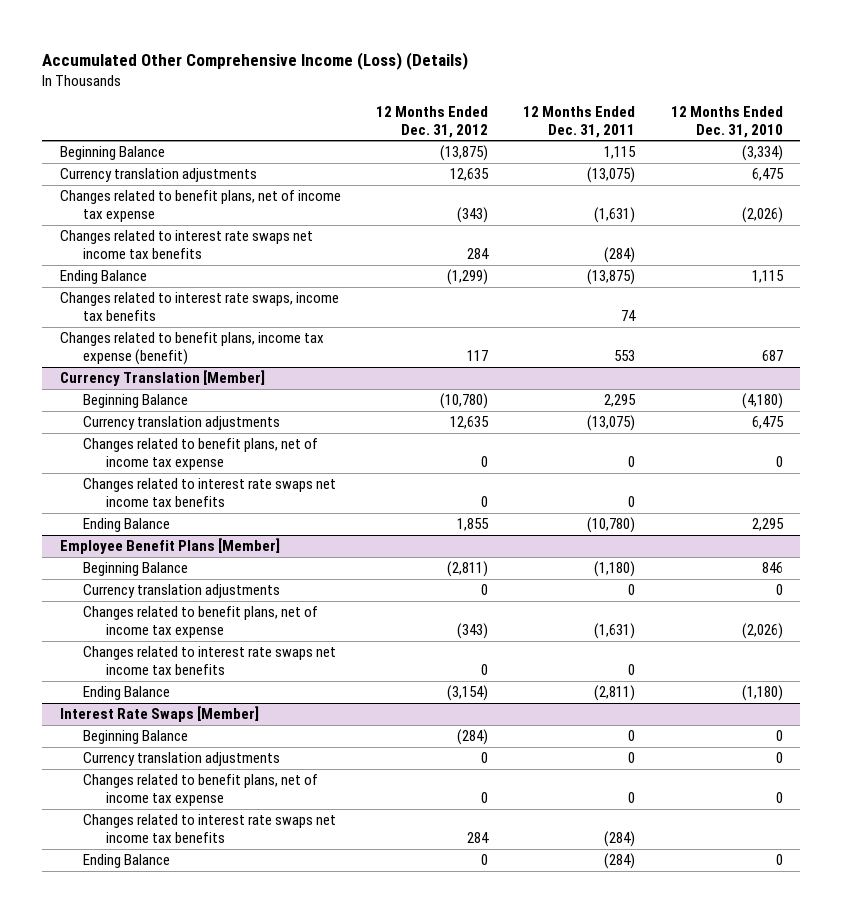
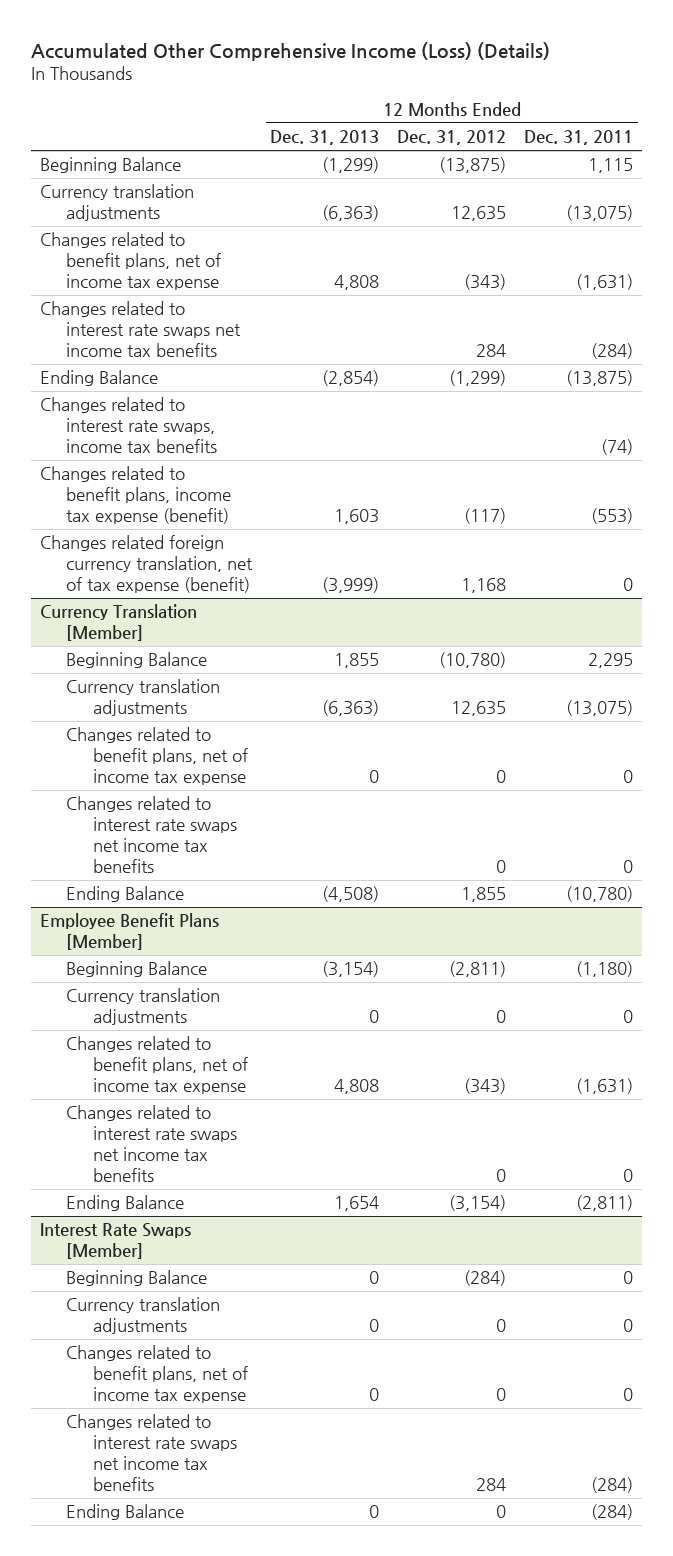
[670,105,783,138] 12 Months Ended Dec. 31, 2010 -> none
none -> [270,130,380,146] Dec. 31, 2013
[621,310,637,322] 74 -> [601,438,634,455] (74)
[467,350,489,362] 117 -> [464,507,507,524] (117)
[614,350,636,362] 553 -> [591,507,634,524] (553)
none -> [40,535,254,593] Changes related foreign currency translation, net of tax expense (benefit)

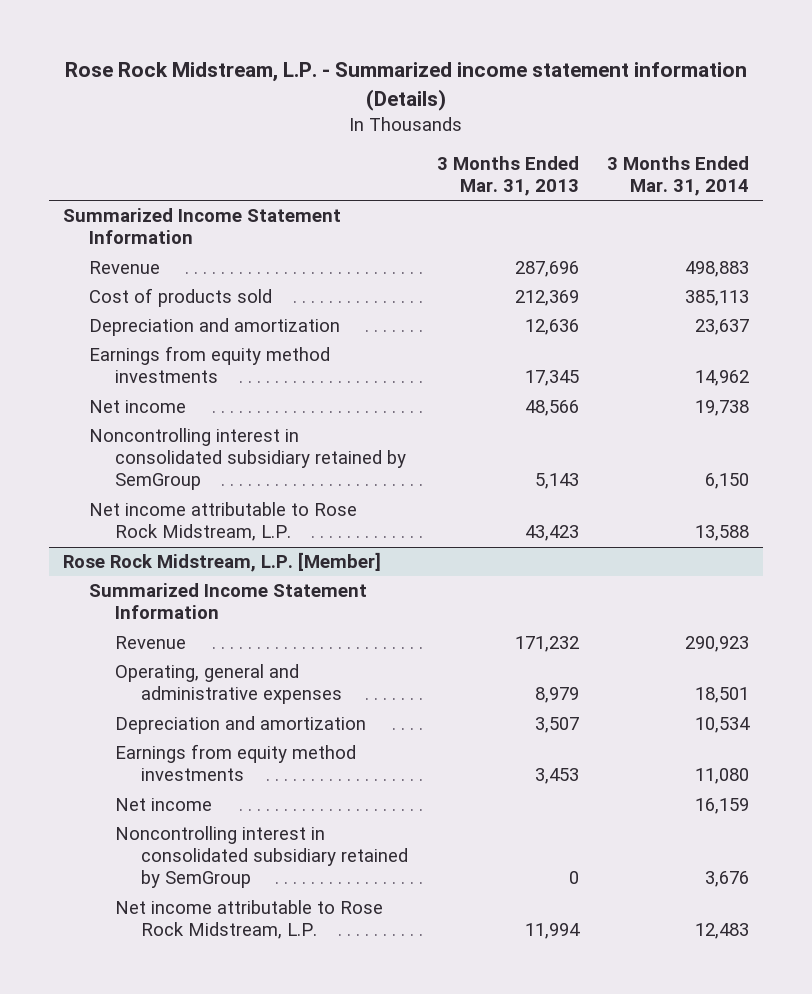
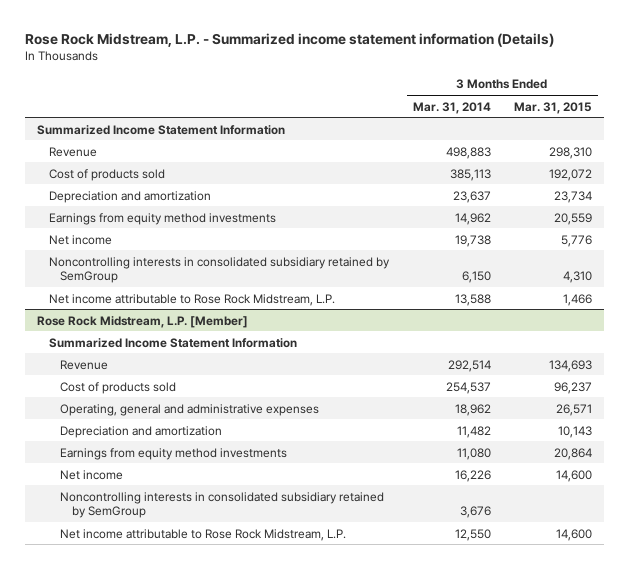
[436,156,579,197] 3 Months Ended Mar. 31, 2013 -> none
none -> [514,101,593,114] Mar. 31, 2015
[89,428,407,491] Noncontrolling interest in consolidated subsidiary retained by SemGroup -> [48,256,390,284] Noncontrolling interests in consolidated subsidiary retained by SemGroup
[685,636,750,653] 290,923 -> [447,359,491,372] 292,514
none -> [60,381,177,394] Cost of products sold
[695,687,750,704] 18,501 -> [454,403,491,416] 18,962
[695,717,751,734] 10,534 -> [456,425,491,438] 11,482
[695,798,750,815] 16,159 -> [454,469,491,482] 16,226
[115,826,409,889] Noncontrolling interest in consolidated subsidiary retained by SemGroup -> [60,491,385,519] Noncontrolling interests in consolidated subsidiary retained by SemGroup
[695,923,750,940] 12,483 -> [454,528,491,541] 12,550

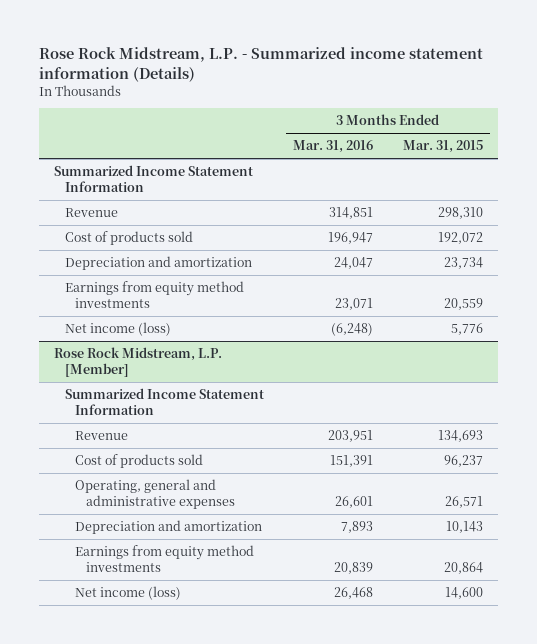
[412,101,491,114] Mar. 31, 2014 -> none
none -> [293,140,374,154] Mar. 31, 2016
[48,256,390,284] Noncontrolling interests in consolidated subsidiary retained by SemGroup -> none
[48,293,335,306] Net income attributable to Rose Rock Midstream, L.P. -> none
[48,234,112,245] Net income -> [64,322,171,337] Net income (loss)
[60,491,385,519] Noncontrolling interests in consolidated subsidiary retained by SemGroup -> none
[60,528,347,541] Net income attributable to Rose Rock Midstream, L.P. -> none
[60,469,124,480] Net income -> [75,586,182,601] Net income (loss)

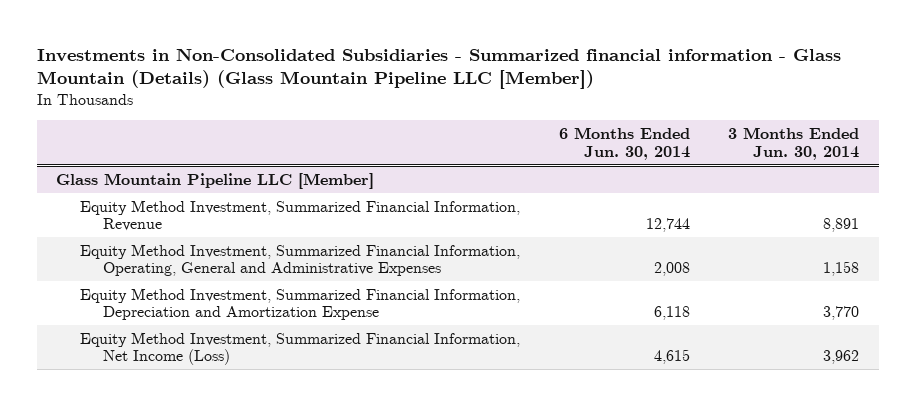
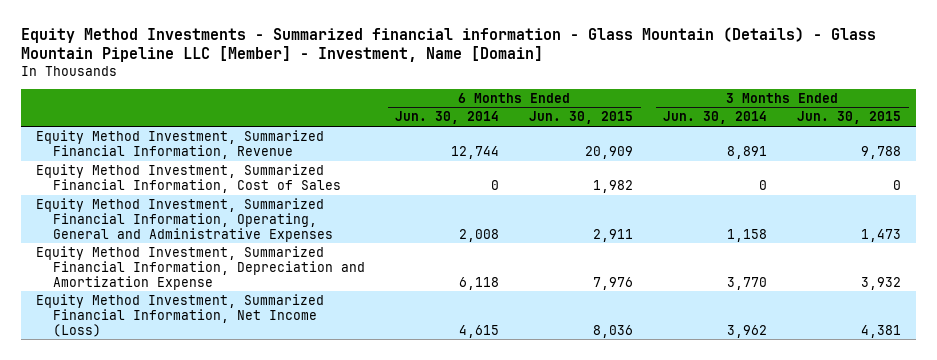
[36,47,841,90] Investments in Non-Consolidated Subsidiaries - Summarized financial information - Glass Mountain (Details) (Glass Mountain Pipeline LLC [Member]) -> [20,27,876,63] Equity Method Investments - Summarized financial information - Glass Mountain (Details) - Glass Mountain Pipeline LLC [Member] - Investment, Name [Domain]
none -> [529,111,634,125] Jun. 30, 2015
none -> [797,111,902,125] Jun. 30, 2015
[56,172,375,189] Glass Mountain Pipeline LLC [Member] -> none
none -> [35,163,341,193] Equity Method Investment, Summarized Financial Information, Cost of Sales

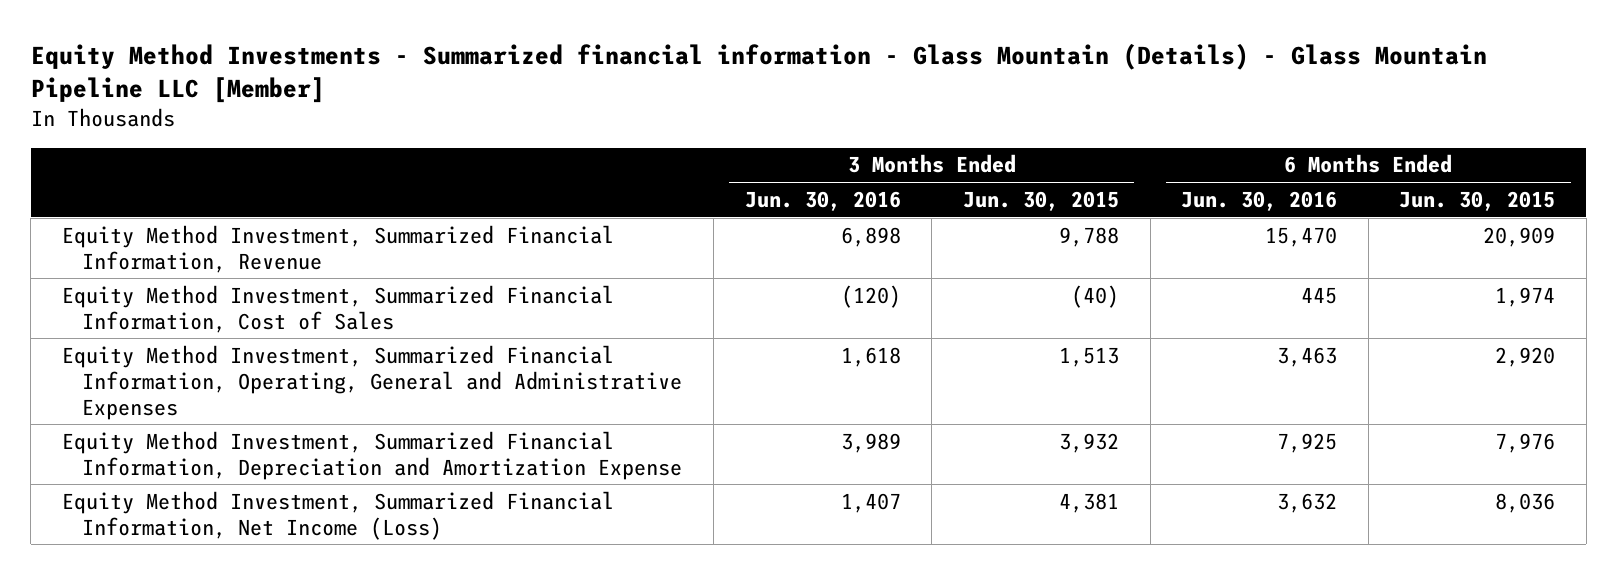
[20,27,876,63] Equity Method Investments - Summarized financial information - Glass Mountain (Details) - Glass Mountain Pipeline LLC [Member] - Investment, Name [Domain] -> [30,43,1487,104] Equity Method Investments - Summarized financial information - Glass Mountain (Details) - Glass Mountain Pipeline LLC [Member]
[395,111,500,125] Jun. 30, 2014 -> none
[663,111,768,125] Jun. 30, 2014 -> none
none -> [744,190,901,211] Jun. 30, 2016
none -> [1181,190,1338,211] Jun. 30, 2016
[593,179,634,193] 1,982 -> [1495,286,1556,307] 1,974
[893,179,902,190] 0 -> [1070,284,1119,308] (40)
[593,228,634,242] 2,911 -> [1495,346,1556,367] 2,920
[861,228,902,242] 1,473 -> [1058,346,1119,367] 1,513

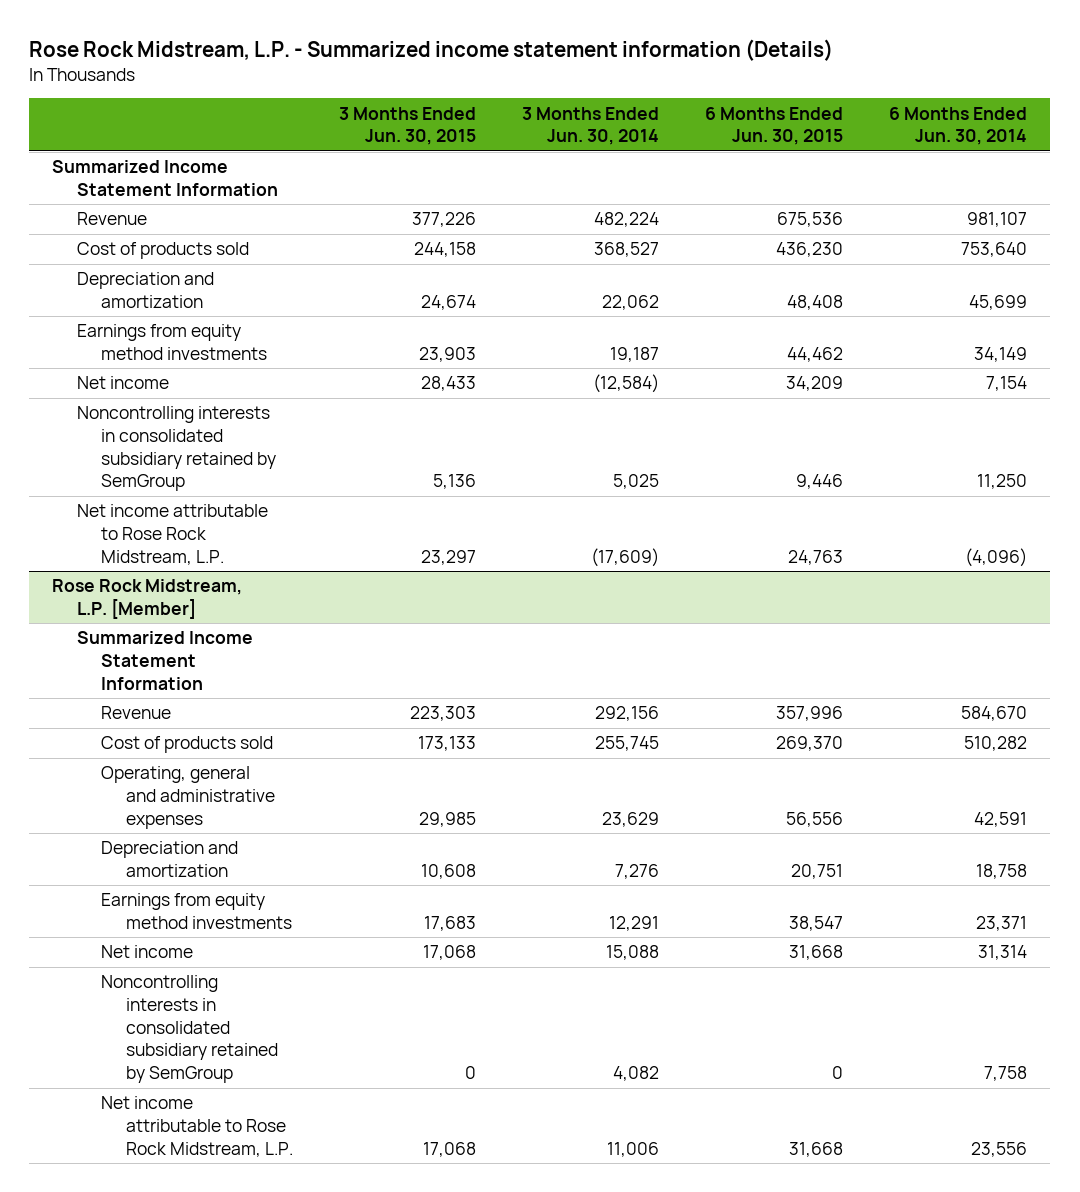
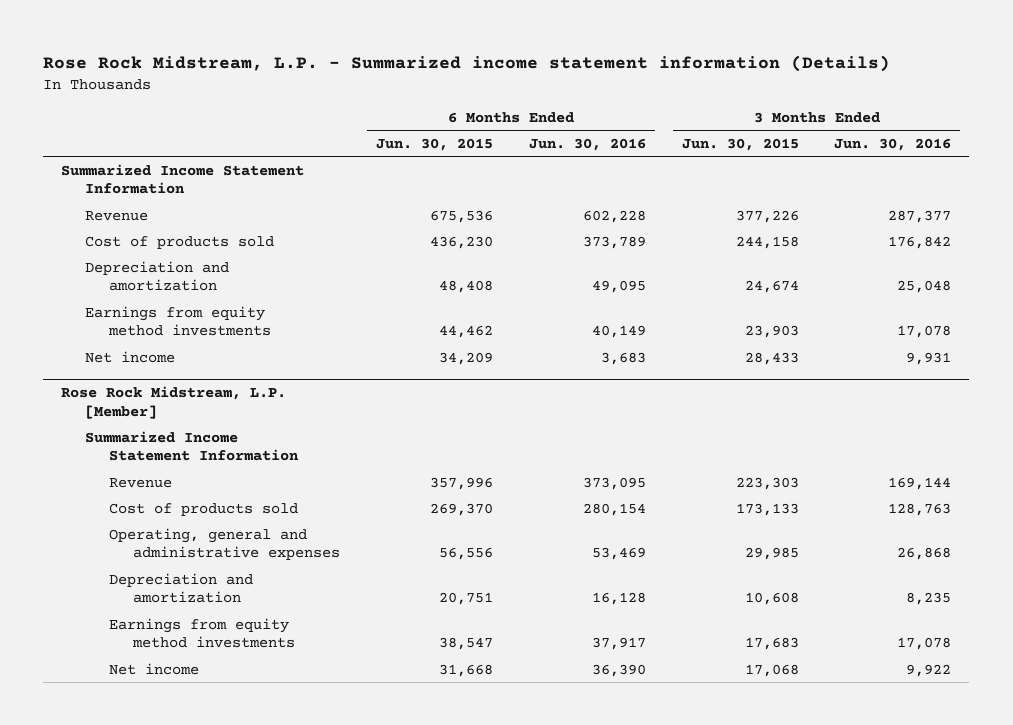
[522,106,660,146] 3 Months Ended Jun. 30, 2014 -> none
[889,106,1028,146] 6 Months Ended Jun. 30, 2014 -> none
none -> [528,137,646,151] Jun. 30, 2016
none -> [834,137,952,151] Jun. 30, 2016
[76,406,277,492] Noncontrolling interests in consolidated subsidiary retained by SemGroup -> none
[76,504,268,565] Net income attributable to Rose Rock Midstream, L.P. -> none
[101,975,279,1084] Noncontrolling interests in consolidated subsidiary retained by SemGroup -> none
[101,1096,294,1157] Net income attributable to Rose Rock Midstream, L.P. -> none

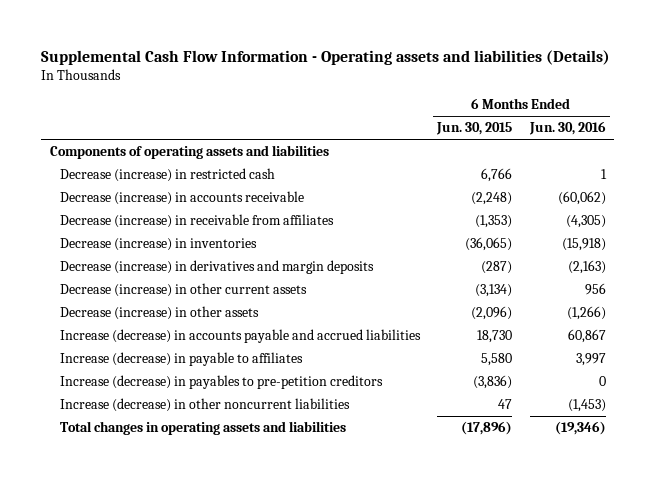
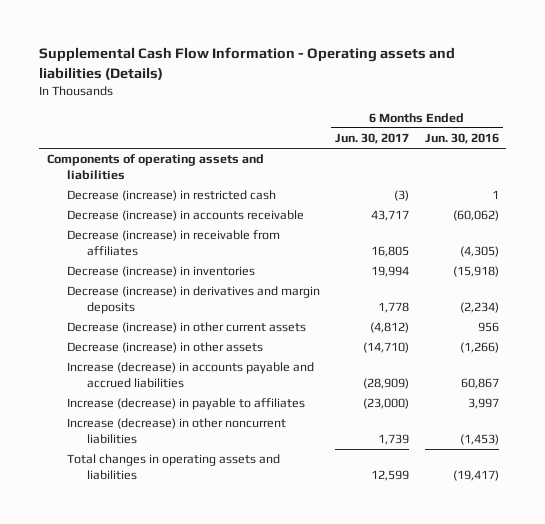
[436,122,513,136] Jun. 30, 2015 -> none
none -> [335,132,410,144] Jun. 30, 2017
[567,260,606,275] (2,163) -> [459,302,499,314] (2,234)
[59,375,383,390] Increase (decrease) in payables to pre-petition creditors -> none
[554,421,606,436] (19,346) -> [452,470,499,482] (19,417)

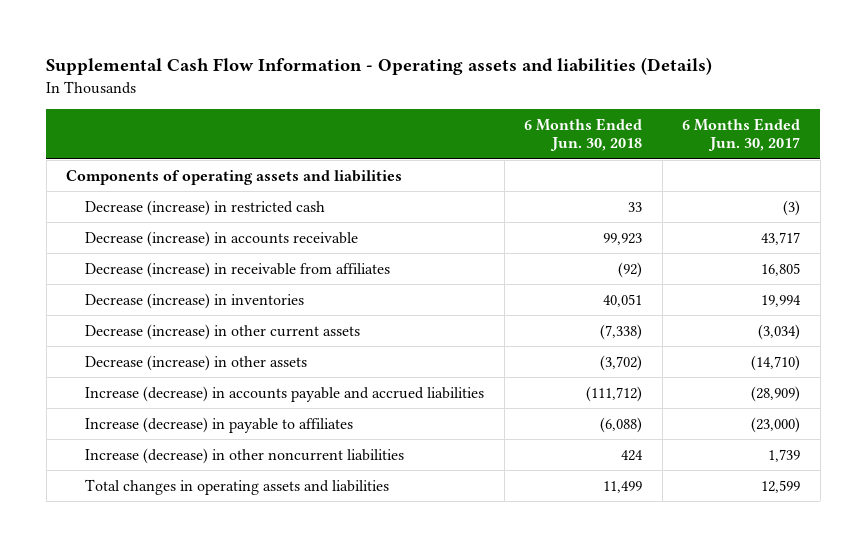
[424,132,499,144] Jun. 30, 2016 -> none
none -> [524,117,643,152] 6 Months Ended Jun. 30, 2018
[66,286,320,315] Decrease (increase) in derivatives and margin deposits -> none
[370,322,410,334] (4,812) -> [758,323,801,340] (3,034)

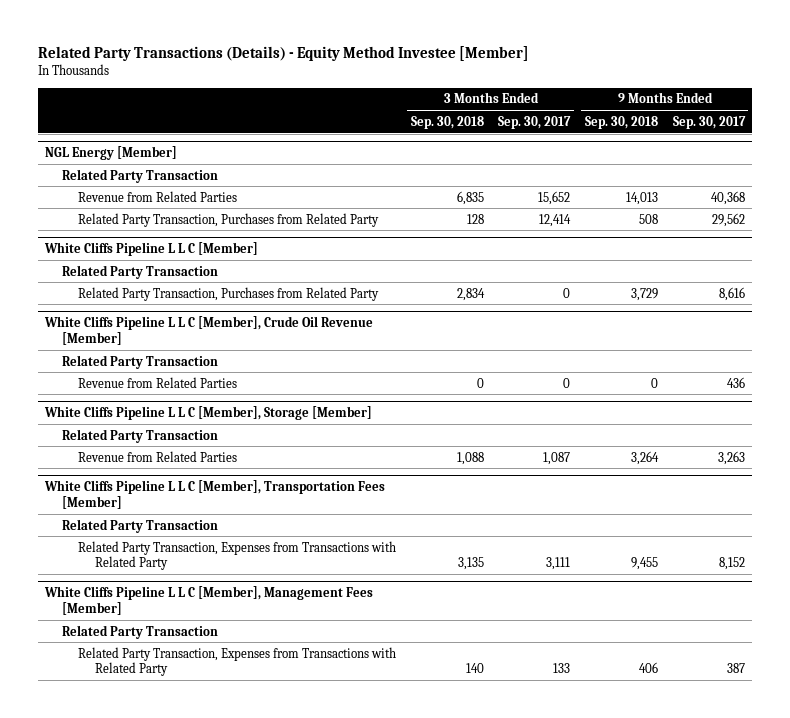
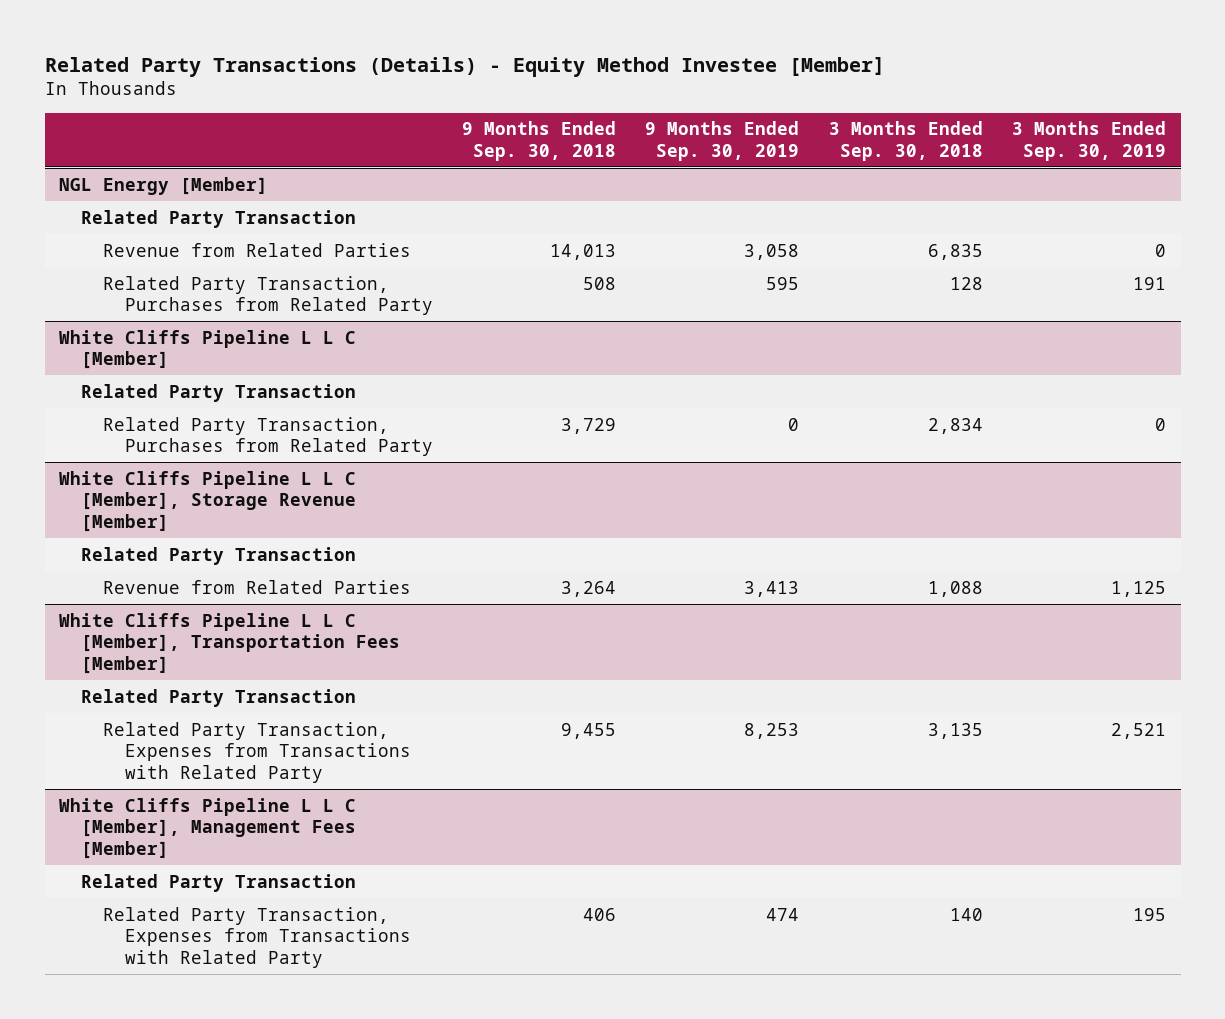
[498,115,572,129] Sep. 30, 2017 -> none
[672,115,746,129] Sep. 30, 2017 -> none
none -> [645,121,800,161] 9 Months Ended Sep. 30, 2019
none -> [1012,121,1167,161] 3 Months Ended Sep. 30, 2019
[44,316,374,346] White Cliffs Pipeline L L C [Member], Crude Oil Revenue [Member] -> none
[61,354,218,369] Related Party Transaction -> none
[78,376,238,388] Revenue from Related Parties -> none
[44,406,373,421] White Cliffs Pipeline L L C [Member], Storage [Member] -> [59,470,357,532] White Cliffs Pipeline L L C [Member], Storage Revenue [Member]

